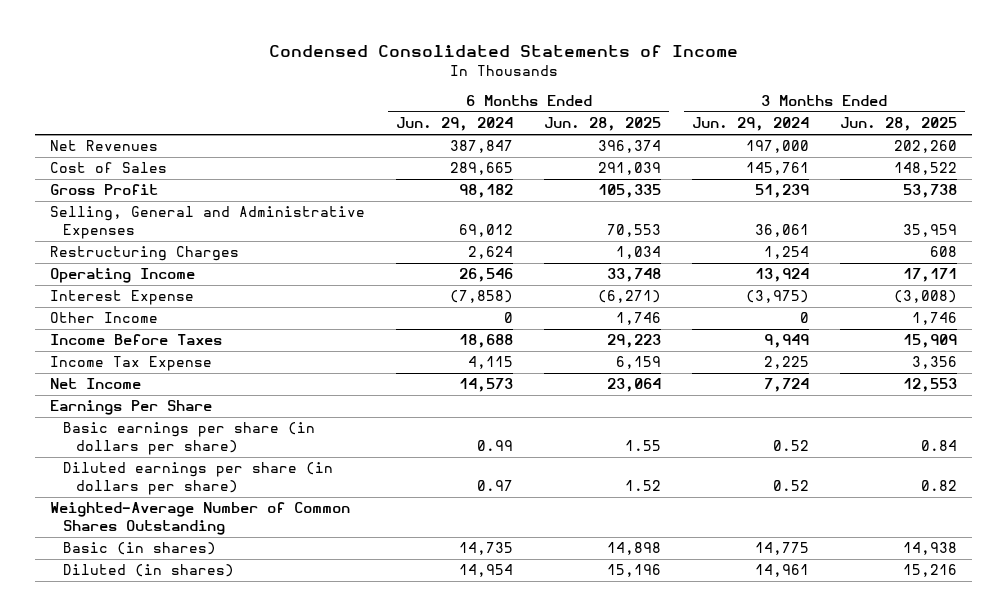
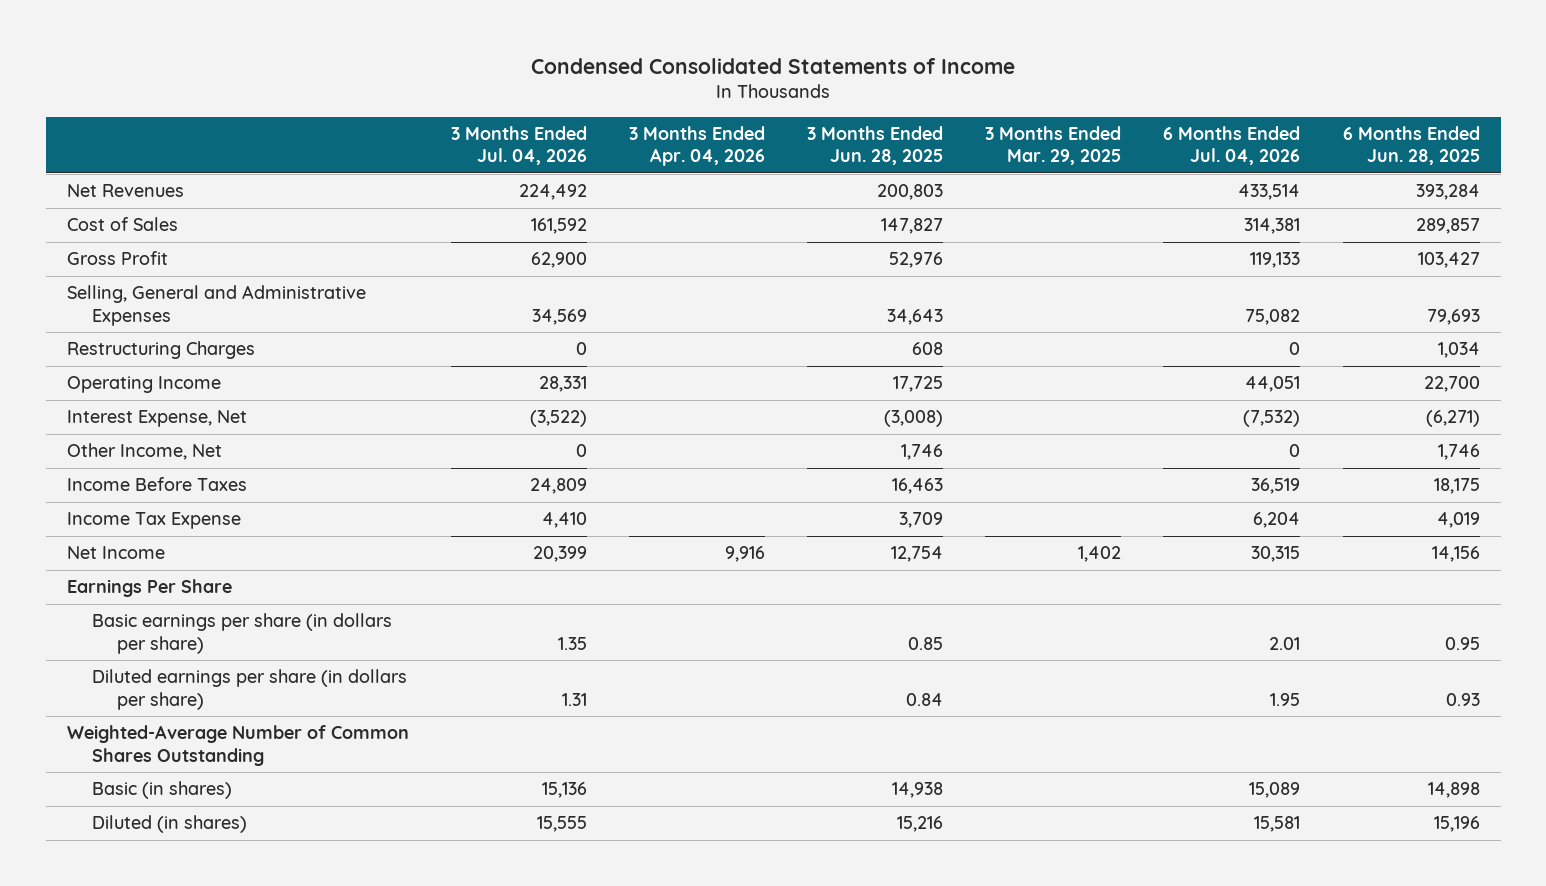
[396,117,514,132] Jun. 29, 2024 -> none
[691,117,809,132] Jun. 29, 2024 -> none
none -> [450,125,587,166] 3 Months Ended Jul. 04, 2026
none -> [629,125,766,167] 3 Months Ended Apr. 04, 2026
none -> [985,125,1122,166] 3 Months Ended Mar. 29, 2025
none -> [1163,125,1301,166] 6 Months Ended Jul. 04, 2026
[598,140,662,154] 396,374 -> [1415,184,1480,201] 393,284
[893,140,957,154] 202,260 -> [877,184,944,201] 200,803
[598,162,662,176] 291,039 -> [1415,218,1480,235] 289,857
[893,162,957,176] 148,522 -> [881,218,944,235] 147,827
[598,184,662,199] 105,335 -> [1417,252,1480,269] 103,427
[902,184,957,199] 53,738 -> [889,252,944,269] 52,976
[607,224,662,238] 70,553 -> [1426,308,1480,325] 79,693
[902,224,957,238] 35,959 -> [887,308,944,325] 34,643
[607,268,662,283] 33,748 -> [1423,376,1480,393] 22,700
[902,268,957,283] 17,171 -> [893,376,944,393] 17,725
[50,290,195,306] Interest Expense -> [66,410,247,428] Interest Expense, Net
[50,312,159,324] Other Income -> [66,443,222,461] Other Income, Net
[607,334,662,349] 29,223 -> [1433,478,1480,495] 18,175
[902,334,957,349] 15,909 -> [892,478,944,495] 16,463
[616,356,662,370] 6,159 -> [1436,512,1480,529] 4,019
[911,356,957,370] 3,356 -> [899,512,944,529] 3,709
[607,378,662,393] 23,064 -> [1431,546,1480,563] 14,156
[902,378,957,393] 12,553 -> [891,546,944,563] 12,754
[625,440,662,452] 1.55 -> [1444,636,1480,650] 0.95
[920,440,957,452] 0.84 -> [908,636,944,650] 0.85
[625,480,662,492] 1.52 -> [1445,692,1480,706] 0.93
[920,480,957,492] 0.82 -> [906,692,944,706] 0.84

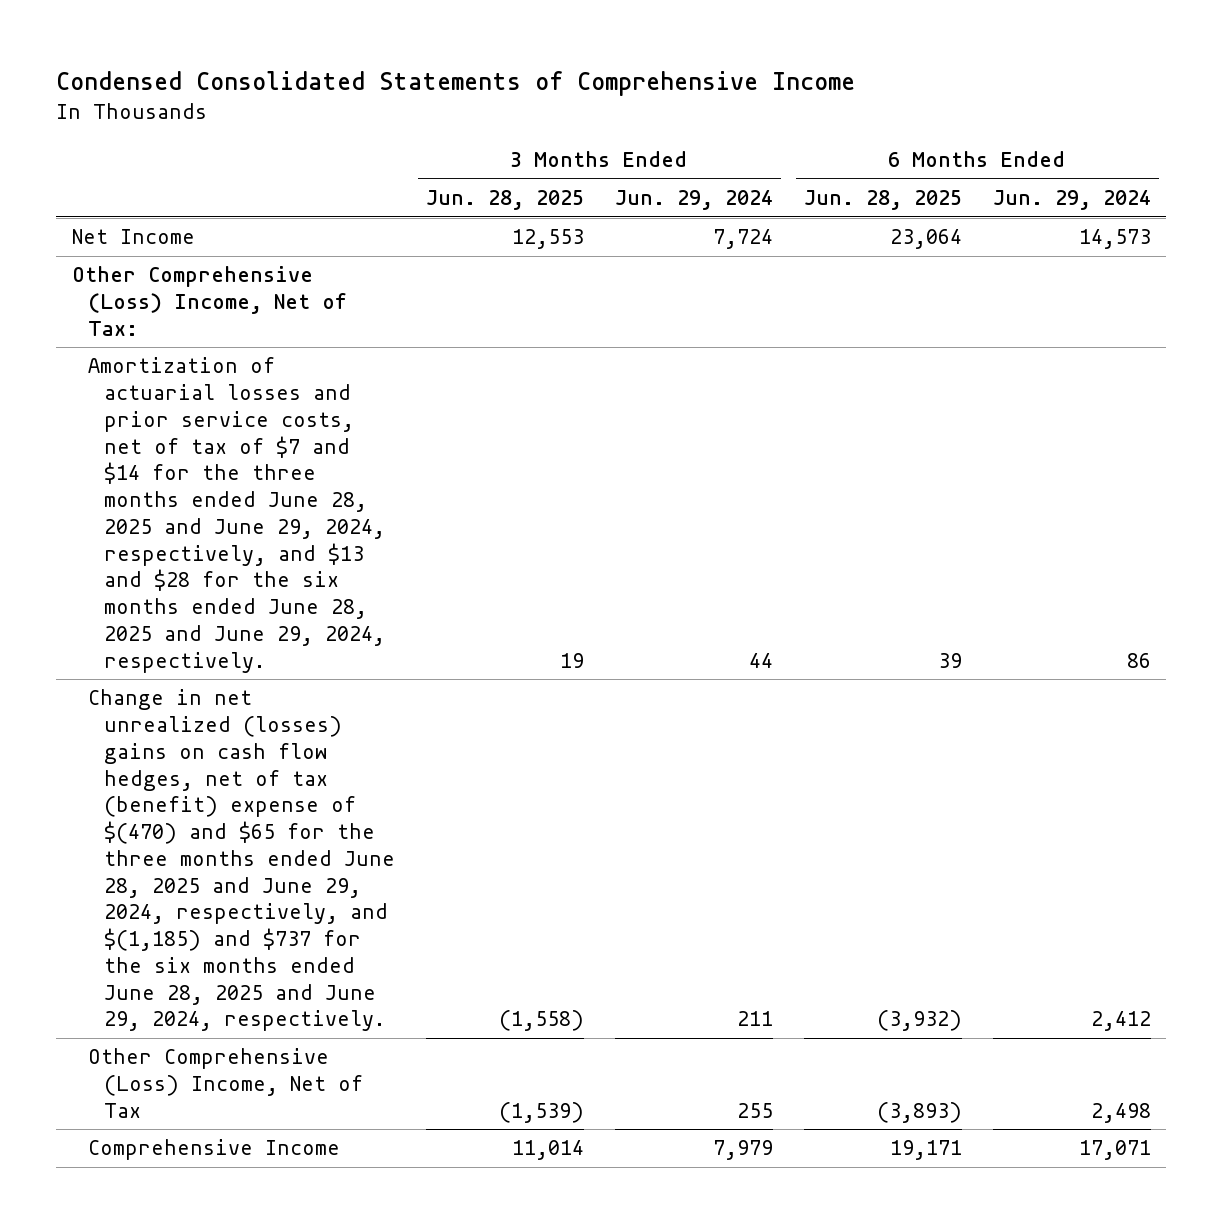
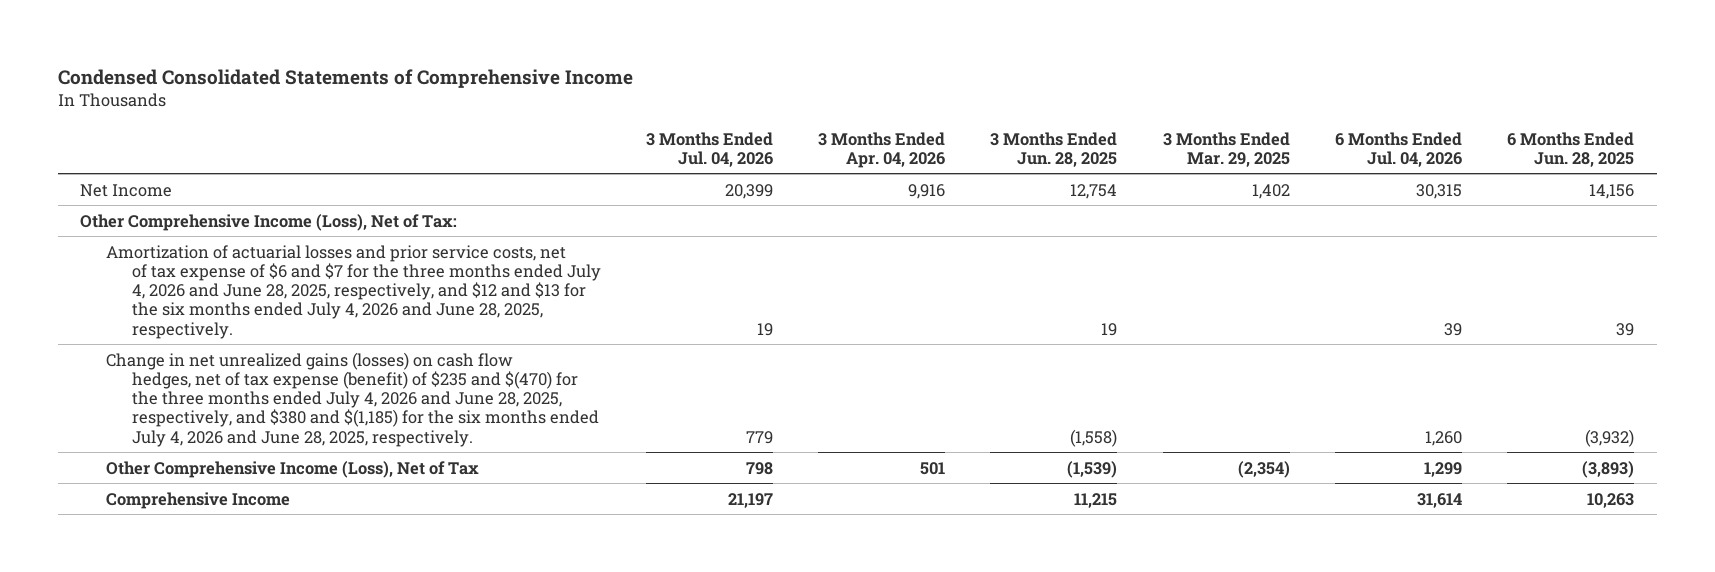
[614,190,773,211] Jun. 29, 2024 -> none
[992,190,1151,211] Jun. 29, 2024 -> none
none -> [646,131,774,167] 3 Months Ended Jul. 04, 2026
none -> [818,131,946,168] 3 Months Ended Apr. 04, 2026
none -> [1162,131,1290,167] 3 Months Ended Mar. 29, 2025
none -> [1334,131,1462,167] 6 Months Ended Jul. 04, 2026
[511,229,584,250] 12,553 -> [1070,183,1118,199] 12,754
[889,229,962,250] 23,064 -> [1589,183,1635,199] 14,156
[71,266,347,336] Other Comprehensive (Loss) Income, Net of Tax: -> [80,213,458,231] Other Comprehensive Income (Loss), Net of Tax:
[87,357,385,673] Amortization of actuarial losses and prior service costs, net of tax of $7 and $14 for the three months ended June 28, 2025 and June 29, 2024, respectively, and $13 and $28 for the six months ended June 28, 2025 and June 29, 2024, respectively. -> [106,244,601,339] Amortization of actuarial losses and prior service costs, net of tax expense of $6 and $7 for the three months ended July 4, 2026 and June 28, 2025, respectively, and $12 and $13 for the six months ended July 4, 2026 and June 28, 2025, respectively.
[87,689,395,1032] Change in net unrealized (losses) gains on cash flow hedges, net of tax (benefit) expense of $(470) and $65 for the three months ended June 28, 2025 and June 29, 2024, respectively, and $(1,185) and $737 for the six months ended June 28, 2025 and June 29, 2024, respectively. -> [106,351,599,447] Change in net unrealized gains (losses) on cash flow hedges, net of tax expense (benefit) of $235 and $(470) for the three months ended July 4, 2026 and June 28, 2025, respectively, and $380 and $(1,185) for the six months ended July 4, 2026 and June 28, 2025, respectively.
[87,1048,363,1118] Other Comprehensive (Loss) Income, Net of Tax -> [106,460,480,478] Other Comprehensive Income (Loss), Net of Tax
[511,1140,584,1161] 11,014 -> [1074,492,1118,508] 11,215
[889,1140,962,1161] 19,171 -> [1587,492,1635,508] 10,263

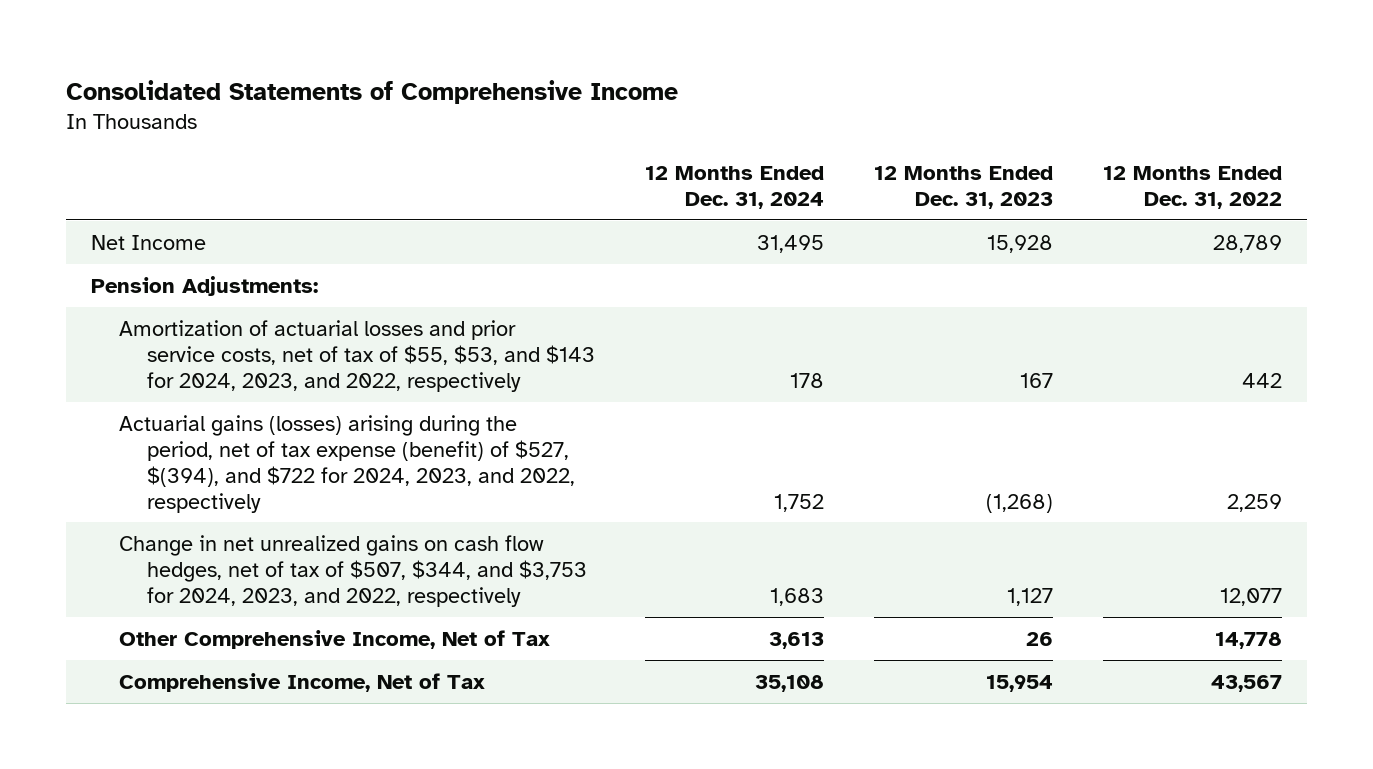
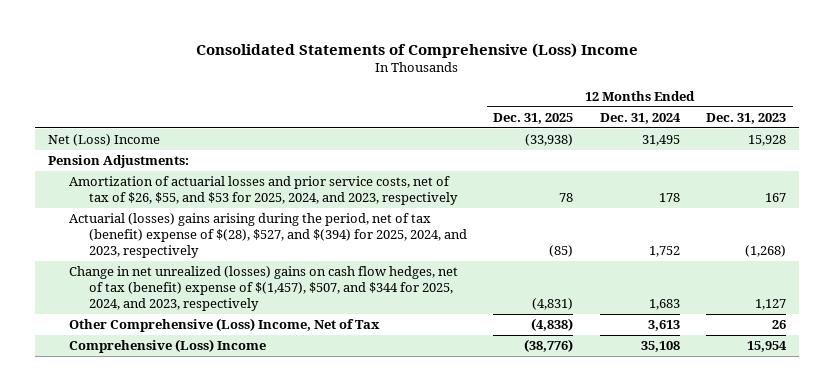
[65,79,678,104] Consolidated Statements of Comprehensive Income -> [196,43,639,59] Consolidated Statements of Comprehensive (Loss) Income
[1102,166,1282,209] 12 Months Ended Dec. 31, 2022 -> none
none -> [493,112,574,124] Dec. 31, 2025
[90,234,206,250] Net Income -> [48,134,161,147] Net (Loss) Income
[118,319,595,392] Amortization of actuarial losses and prior service costs, net of tax of $55, $53, and $143 for 2024, 2023, and 2022, respectively -> [68,176,458,206] Amortization of actuarial losses and prior service costs, net of tax of $26, $55, and $53 for 2025, 2024, and 2023, respectively
[118,414,575,513] Actuarial gains (losses) arising during the period, net of tax expense (benefit) of $527, $(394), and $722 for 2024, 2023, and 2022, respectively -> [68,213,467,258] Actuarial (losses) gains arising during the period, net of tax (benefit) expense of $(28), $527, and $(394) for 2025, 2024, and 2023, respectively
[118,534,587,607] Change in net unrealized gains on cash flow hedges, net of tax of $507, $344, and $3,753 for 2024, 2023, and 2022, respectively -> [68,266,458,311] Change in net unrealized (losses) gains on cash flow hedges, net of tax (benefit) expense of $(1,457), $507, and $344 for 2025, 2024, and 2023, respectively
[118,629,550,649] Other Comprehensive Income, Net of Tax -> [68,318,380,333] Other Comprehensive (Loss) Income, Net of Tax
[118,672,485,692] Comprehensive Income, Net of Tax -> [68,339,266,354] Comprehensive (Loss) Income

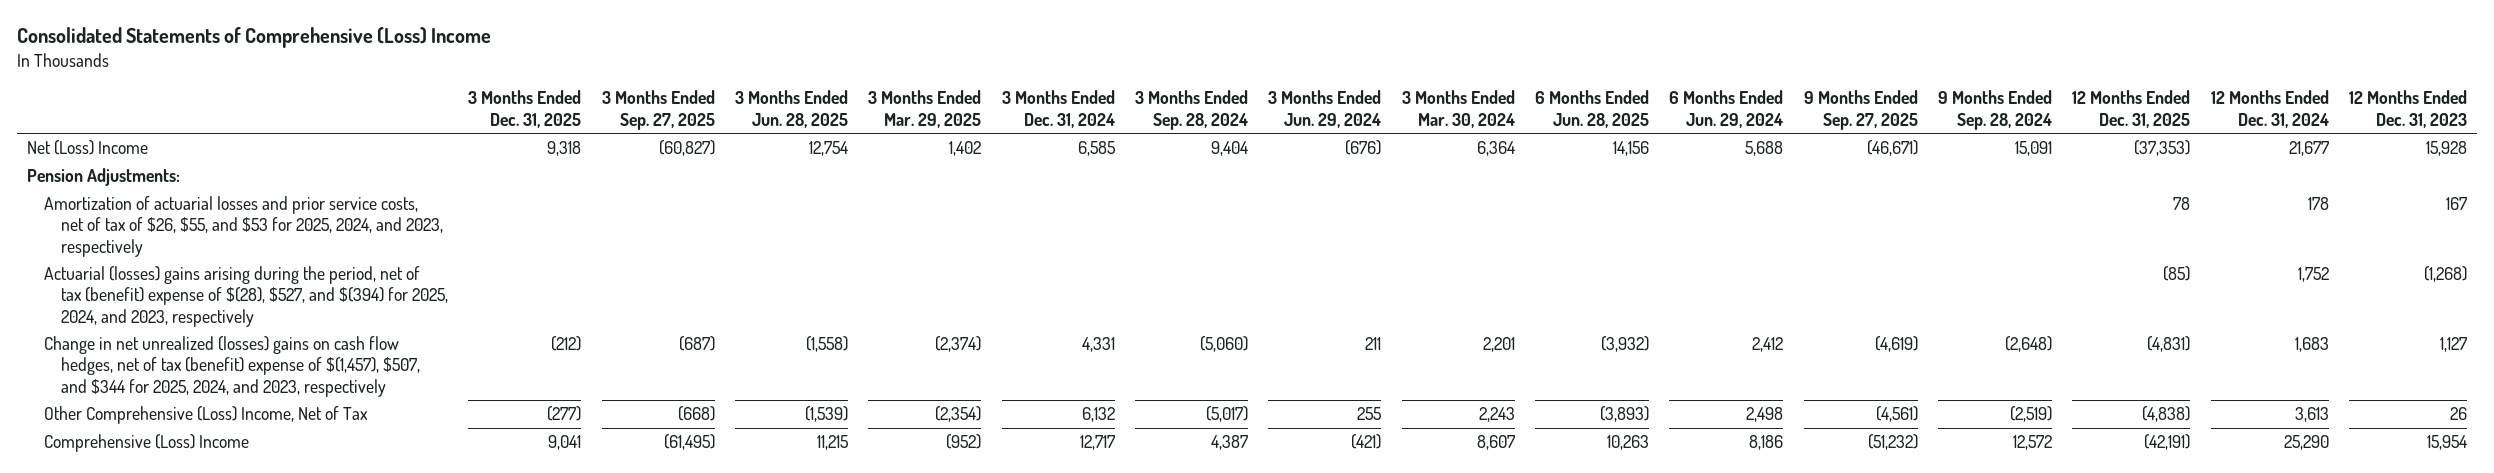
none -> [468,90,582,128] 3 Months Ended Dec. 31, 2025
none -> [601,90,715,130] 3 Months Ended Sep. 27, 2025
none -> [734,90,848,128] 3 Months Ended Jun. 28, 2025
none -> [868,90,982,128] 3 Months Ended Mar. 29, 2025
none -> [1001,90,1115,128] 3 Months Ended Dec. 31, 2024
none -> [1134,90,1248,130] 3 Months Ended Sep. 28, 2024
none -> [1268,90,1382,128] 3 Months Ended Jun. 29, 2024
none -> [1401,90,1515,128] 3 Months Ended Mar. 30, 2024
none -> [1534,90,1649,128] 6 Months Ended Jun. 28, 2025
none -> [1669,90,1784,128] 6 Months Ended Jun. 29, 2024
none -> [1803,90,1918,130] 9 Months Ended Sep. 27, 2025
none -> [1937,90,2052,130] 9 Months Ended Sep. 28, 2024
[525,134,574,147] (33,938) -> [2134,140,2191,157] (37,353)
[641,135,680,147] 31,495 -> [2288,141,2329,157] 21,677
[524,339,574,353] (38,776) -> [2144,434,2191,451] (42,191)
[640,341,680,353] 35,108 -> [2283,435,2329,451] 25,290

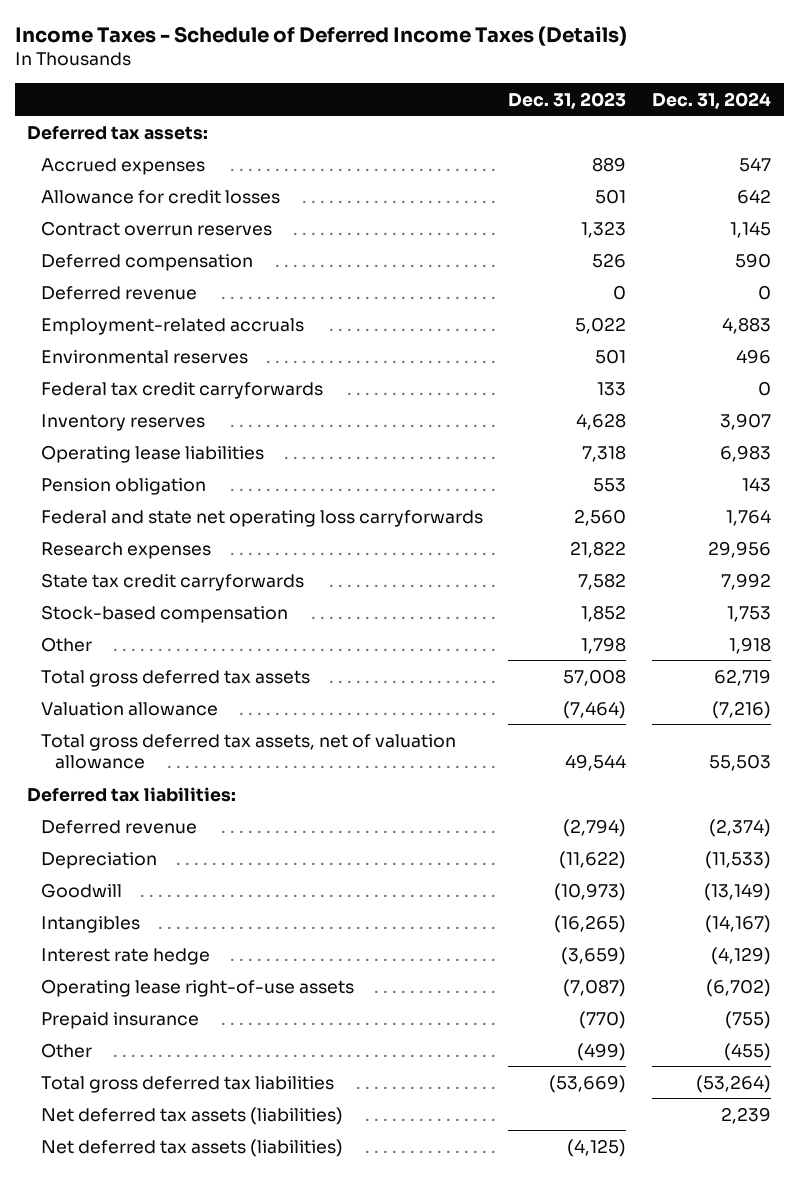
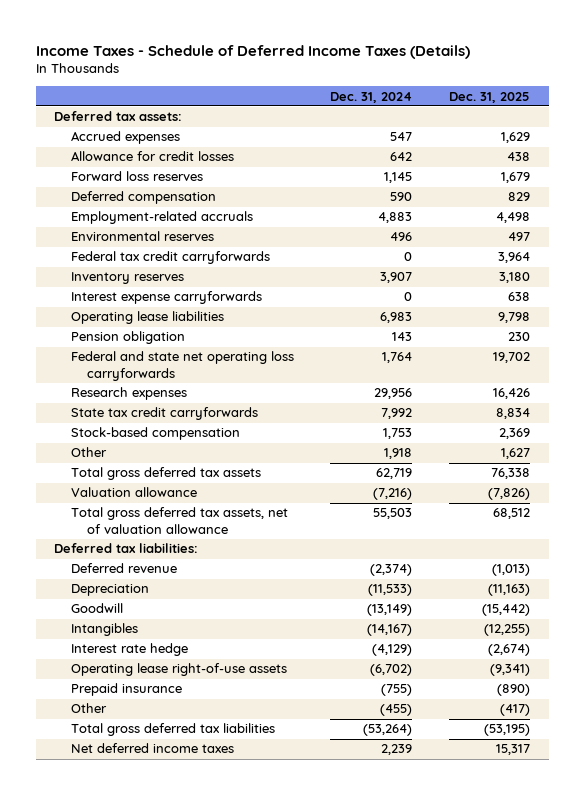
[508,91,627,109] Dec. 31, 2023 -> none
none -> [449,91,531,103] Dec. 31, 2025
[40,220,272,236] Contract overrun reserves -> [70,171,203,182] Forward loss reserves
[40,285,197,300] Deferred revenue -> none
none -> [70,291,262,305] Interest expense carryforwards
[40,1138,343,1157] Net deferred tax assets (liabilities) -> none
[40,1106,343,1125] Net deferred tax assets (liabilities) -> [70,743,234,754] Net deferred income taxes

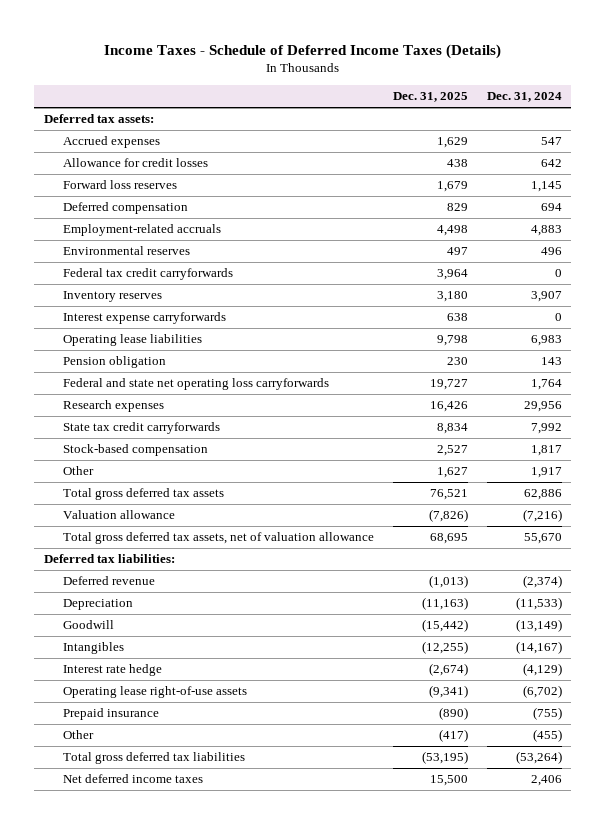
[390,192,413,202] 590 -> [540,203,562,212] 694
[493,352,531,364] 19,702 -> [430,379,469,391] 19,727
[383,428,413,440] 1,753 -> [530,445,562,457] 1,817
[499,428,531,440] 2,369 -> [437,445,469,457] 2,527
[384,448,413,460] 1,918 -> [530,467,562,479] 1,917
[376,468,413,480] 62,719 -> [523,489,562,501] 62,886
[491,468,531,480] 76,338 -> [430,489,469,501] 76,521
[373,508,413,520] 55,503 -> [523,533,562,545] 55,670
[493,508,531,520] 68,512 -> [430,533,469,545] 68,695
[381,744,413,756] 2,239 -> [530,775,562,787] 2,406
[496,744,531,756] 15,317 -> [430,775,469,787] 15,500

